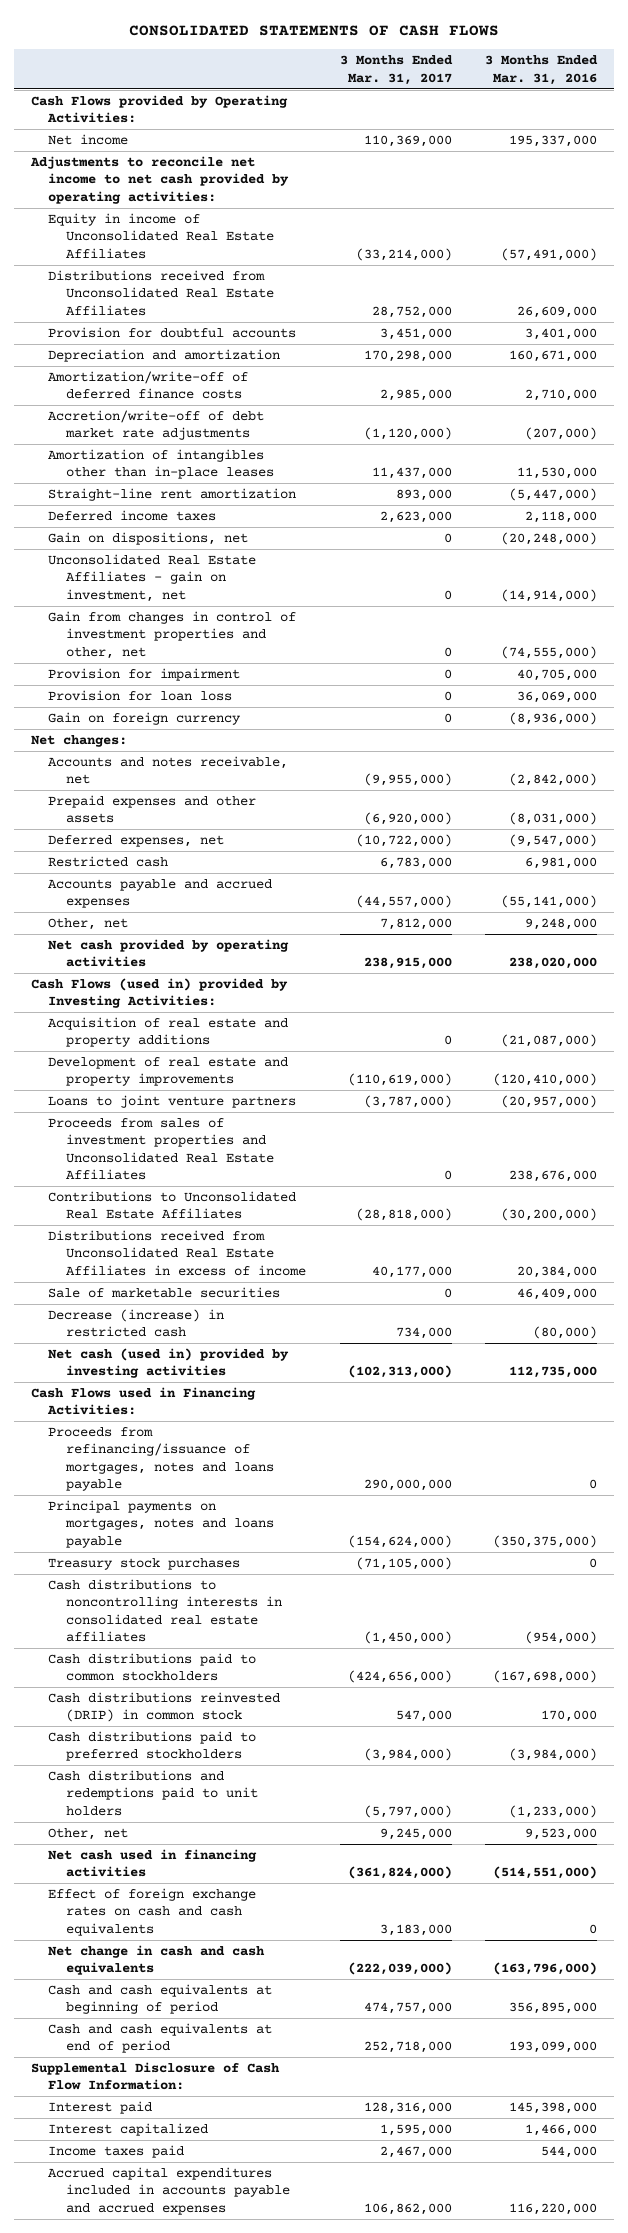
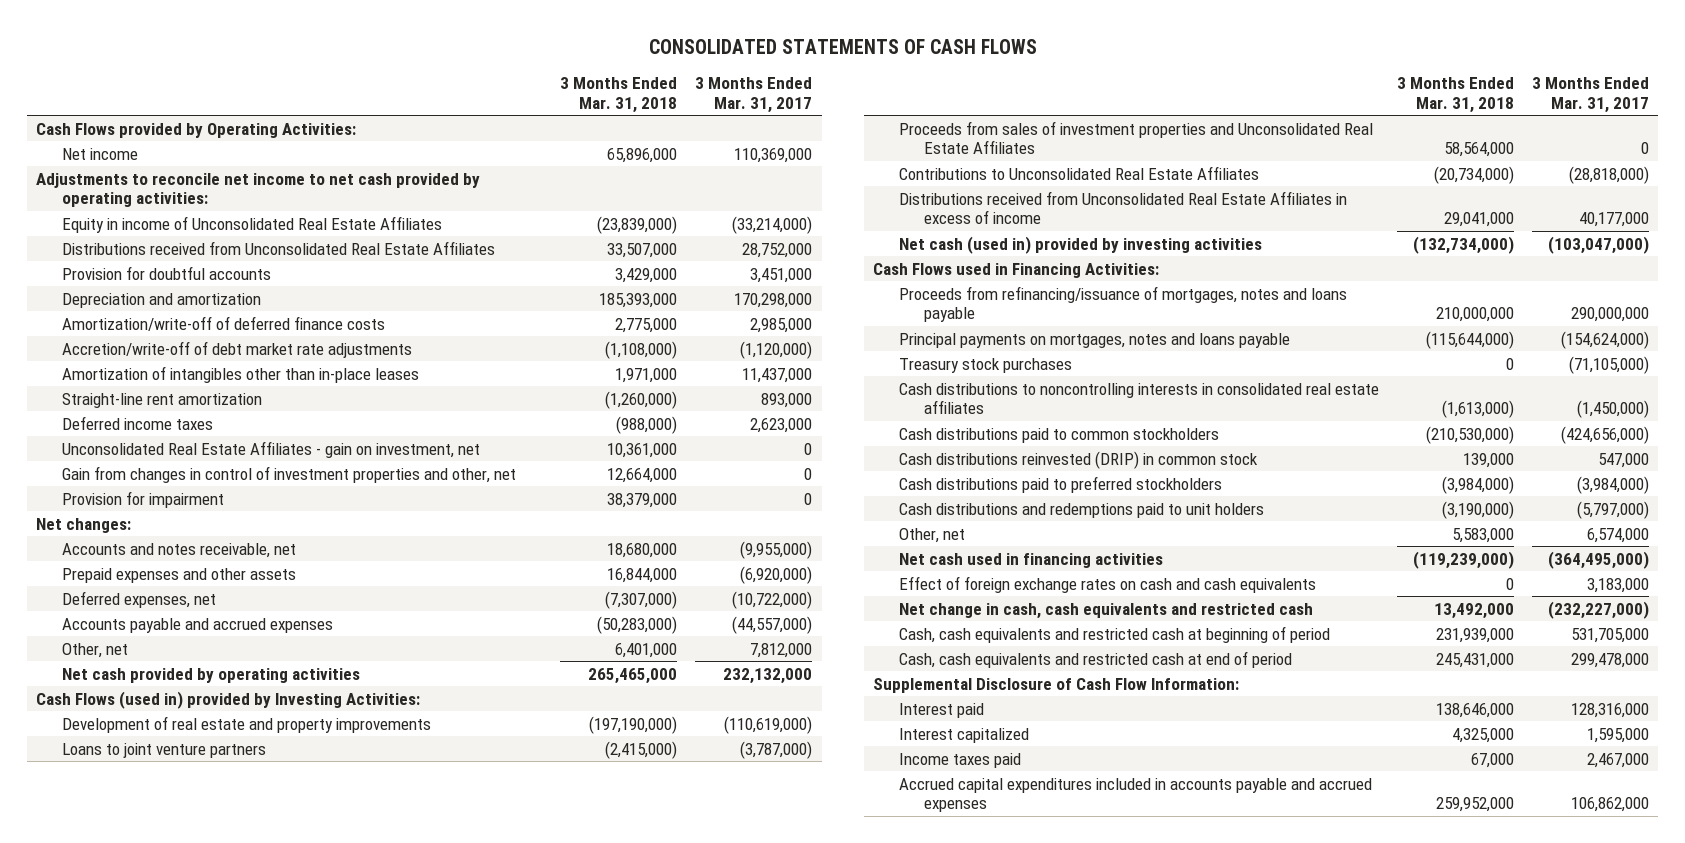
[485,55,599,85] 3 Months Ended Mar. 31, 2016 -> none
none -> [560,77,678,113] 3 Months Ended Mar. 31, 2018
[48,531,249,545] Gain on dispositions, net -> none
[48,689,233,701] Provision for loan loss -> none
[48,711,242,725] Gain on foreign currency -> none
[48,855,169,867] Restricted cash -> none
[363,957,452,970] 238,915,000 -> [723,667,813,684] 232,132,000
[48,1016,289,1048] Acquisition of real estate and property additions -> none
[48,1286,281,1298] Sale of marketable securities -> none
[48,1308,225,1338] Decrease (increase) in restricted cash -> none
[347,1365,452,1379] (102,313,000) -> [1548,235,1650,254] (103,047,000)
[379,1827,452,1840] 9,245,000 -> [1587,527,1650,543] 6,574,000
[347,1866,452,1880] (361,824,000) -> [1548,550,1650,569] (364,495,000)
[48,1944,266,1976] Net change in cash and cash equivalents -> [898,602,1313,619] Net change in cash, cash equivalents and restricted cash
[347,1962,452,1976] (222,039,000) -> [1548,600,1650,619] (232,227,000)
[48,1983,273,2015] Cash and cash equivalents at beginning of period -> [898,625,1330,643] Cash, cash equivalents and restricted cash at beginning of period
[363,2002,452,2015] 474,757,000 -> [1571,627,1650,643] 531,705,000
[48,2022,273,2054] Cash and cash equivalents at end of period -> [898,650,1292,668] Cash, cash equivalents and restricted cash at end of period
[363,2041,452,2054] 252,718,000 -> [1571,652,1650,668] 299,478,000

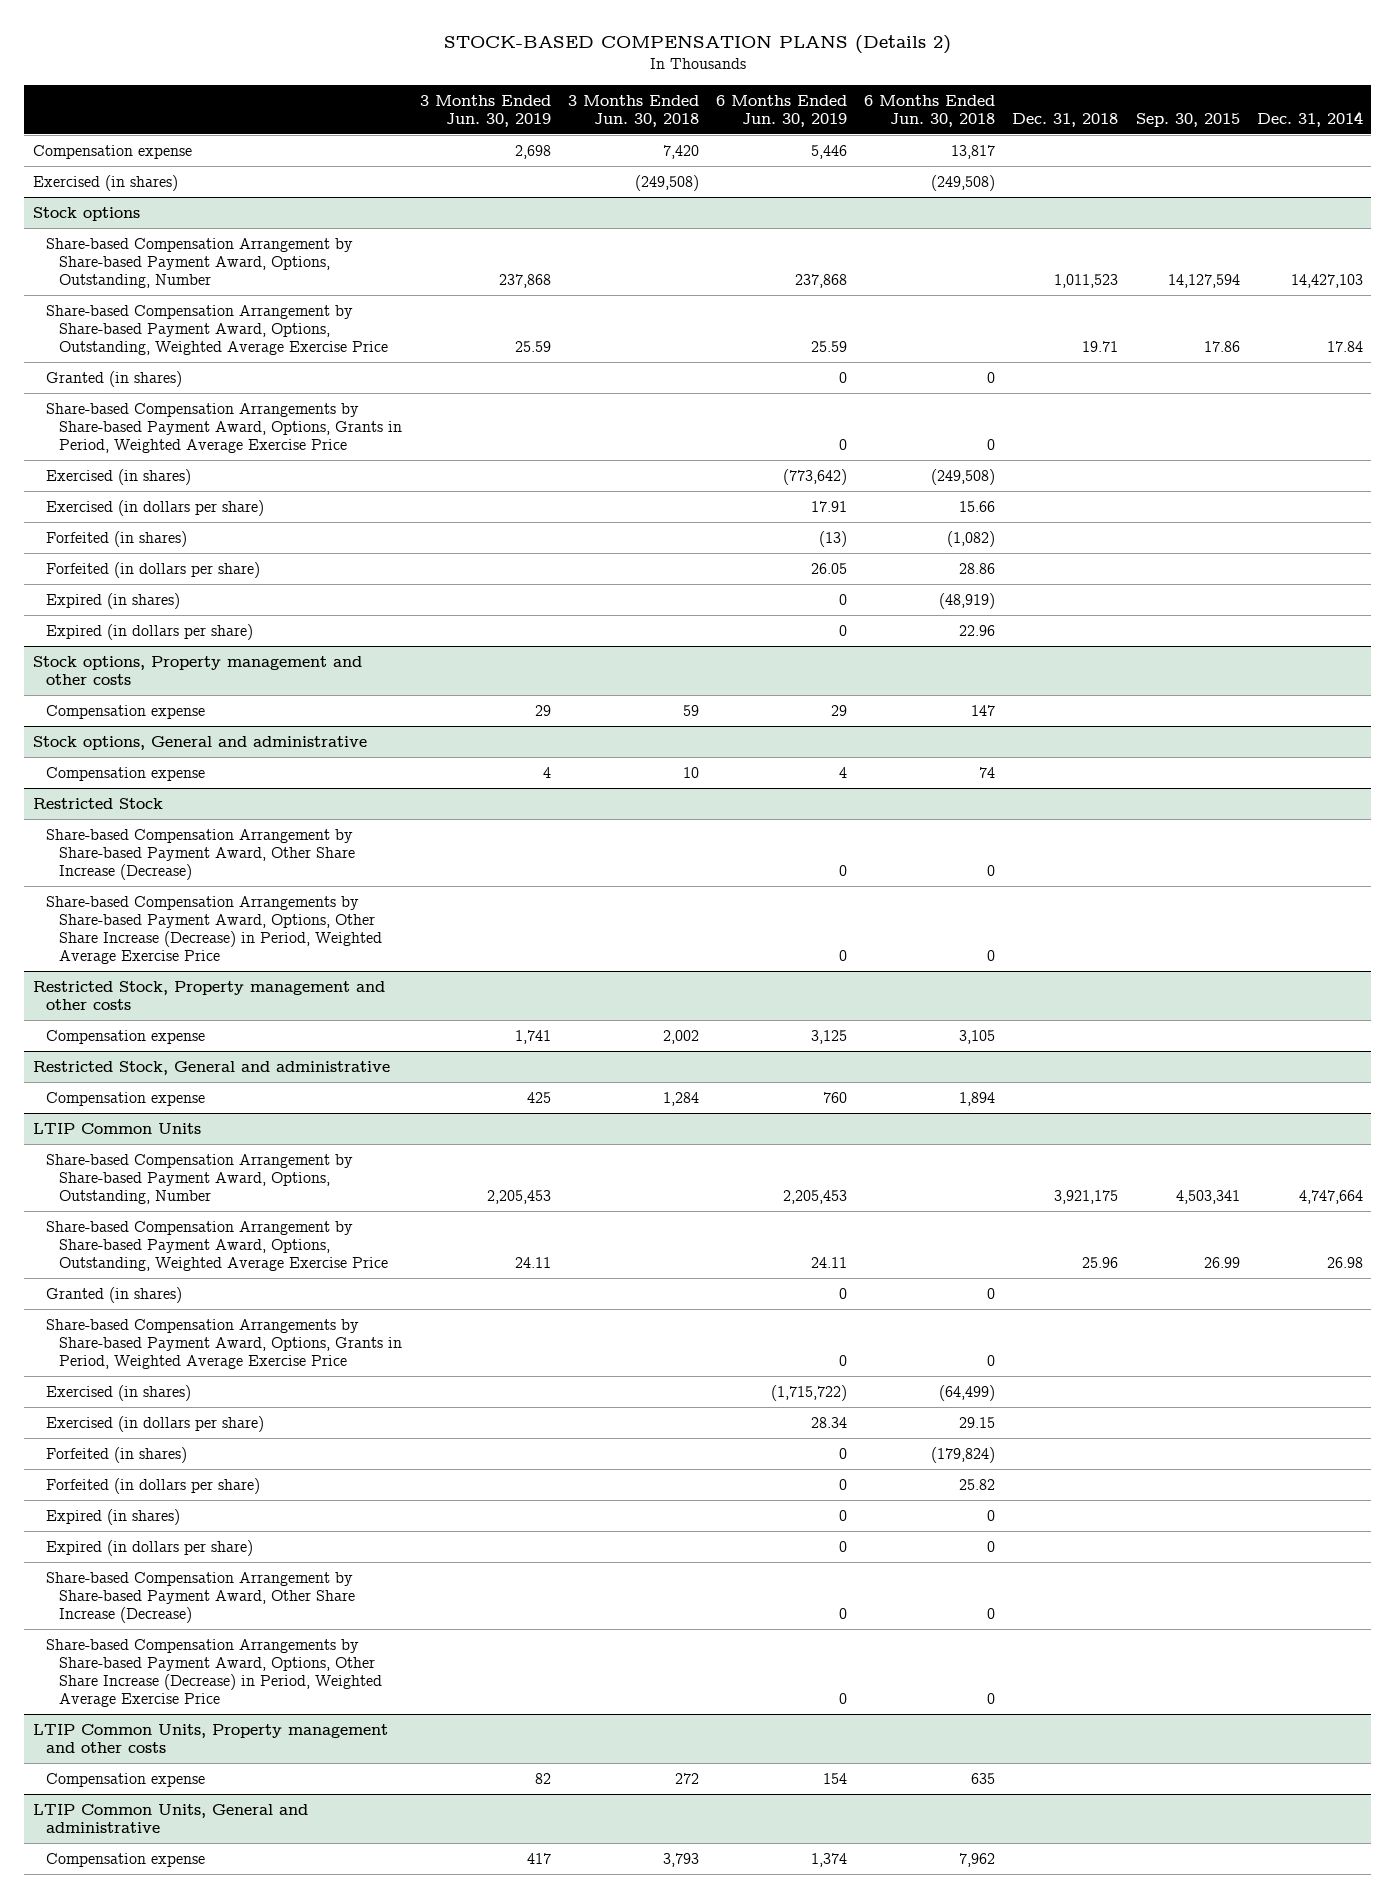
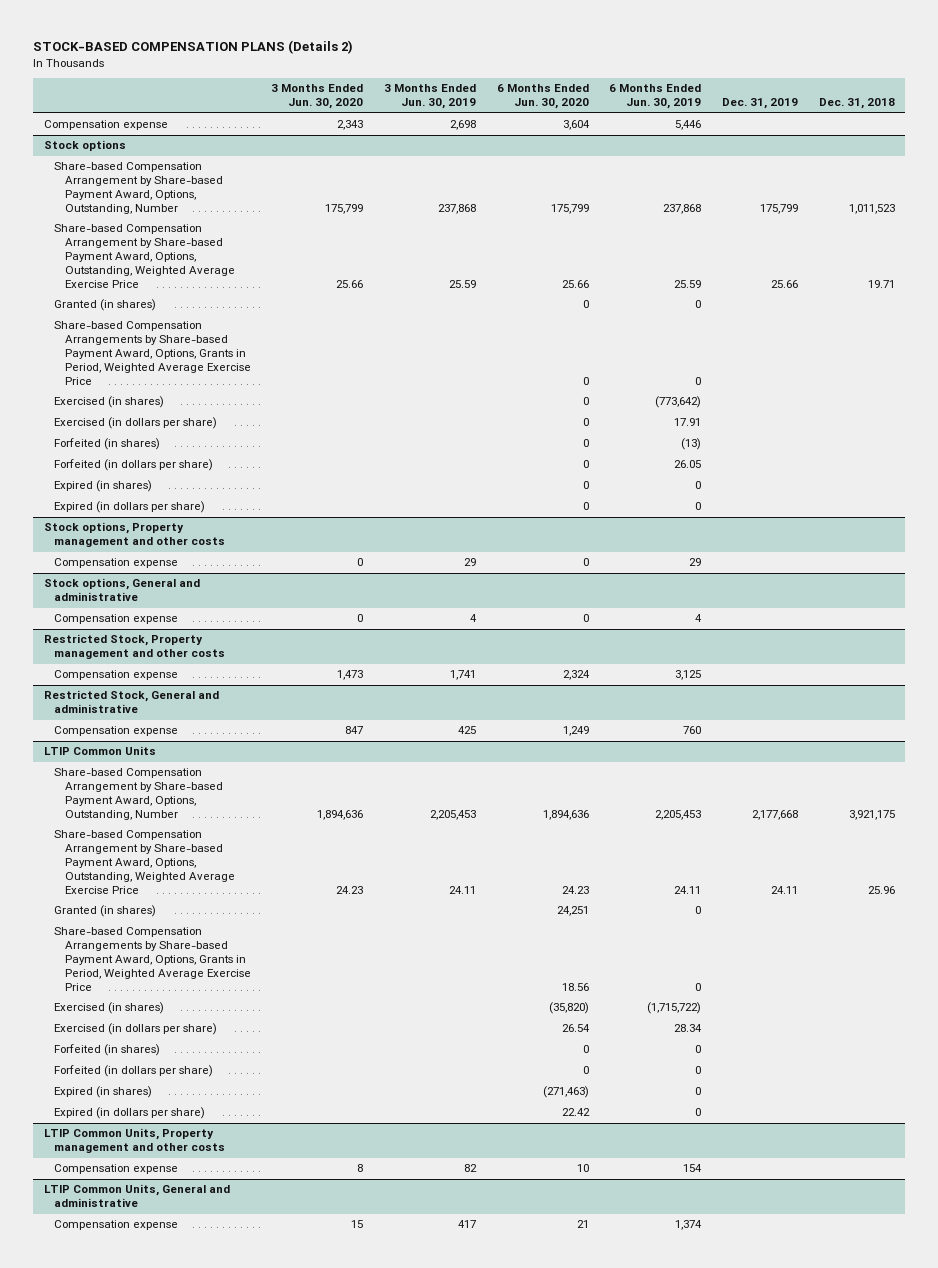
[567,94,699,127] 3 Months Ended Jun. 30, 2018 -> none
[864,94,996,127] 6 Months Ended Jun. 30, 2018 -> none
[1135,112,1240,127] Sep. 30, 2015 -> none
[1256,110,1363,127] Dec. 31, 2014 -> none
none -> [271,84,364,110] 3 Months Ended Jun. 30, 2020
none -> [496,84,589,110] 6 Months Ended Jun. 30, 2020
none -> [721,98,798,110] Dec. 31, 2019
[32,174,178,191] Exercised (in shares) -> none
[32,797,163,809] Restricted Stock -> none
[46,828,356,880] Share-based Compensation Arrangement by Share-based Payment Award, Other Share Increase (Decrease) -> none
[46,895,383,965] Share-based Compensation Arrangements by Share-based Payment Award, Options, Other Share Increase (Decrease) in Period, Weighted Average Exercise Price -> none
[46,1571,356,1623] Share-based Compensation Arrangement by Share-based Payment Award, Other Share Increase (Decrease) -> none
[46,1638,383,1708] Share-based Compensation Arrangements by Share-based Payment Award, Options, Other Share Increase (Decrease) in Period, Weighted Average Exercise Price -> none

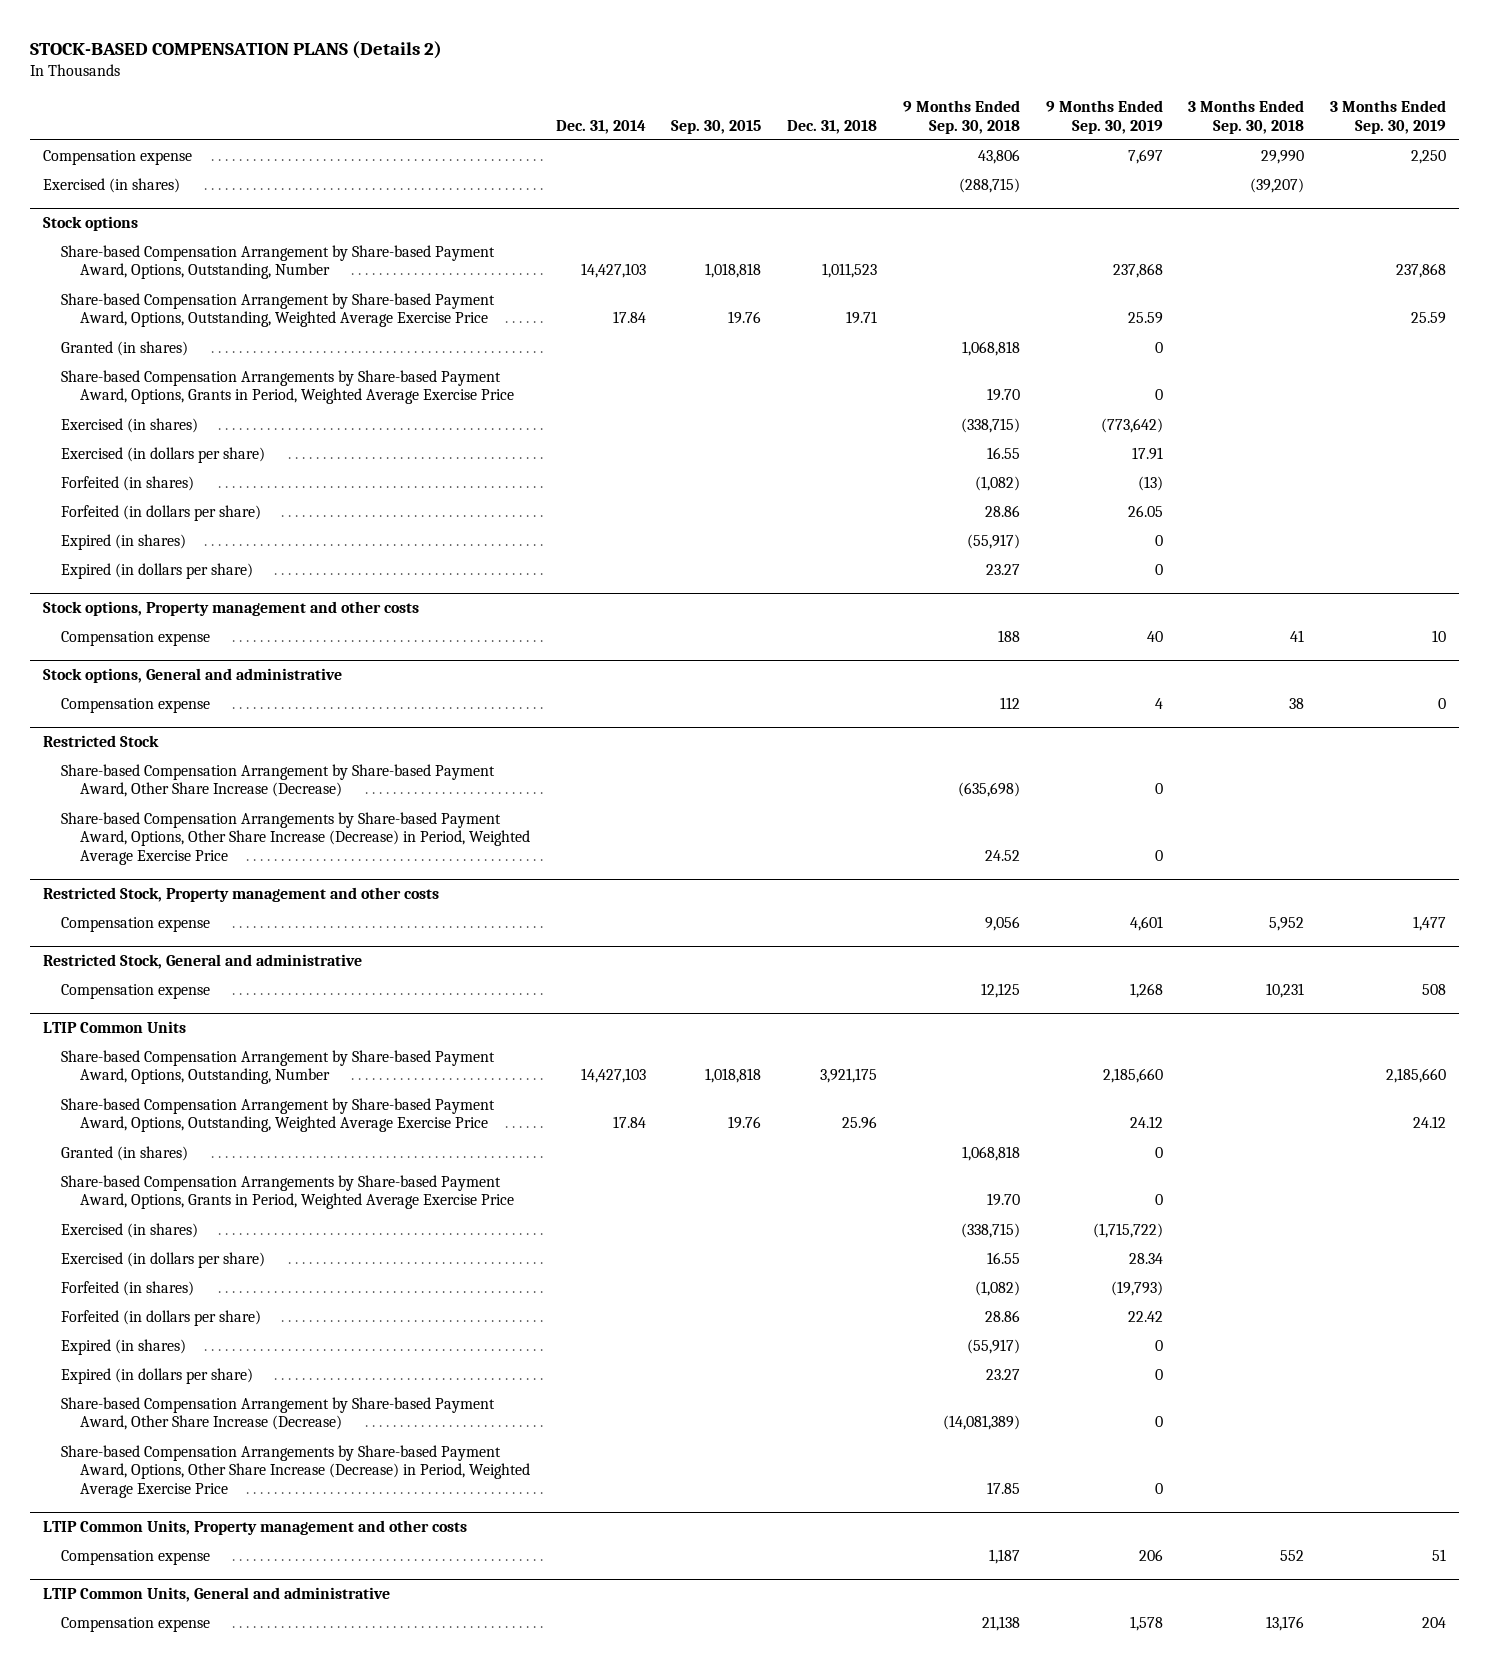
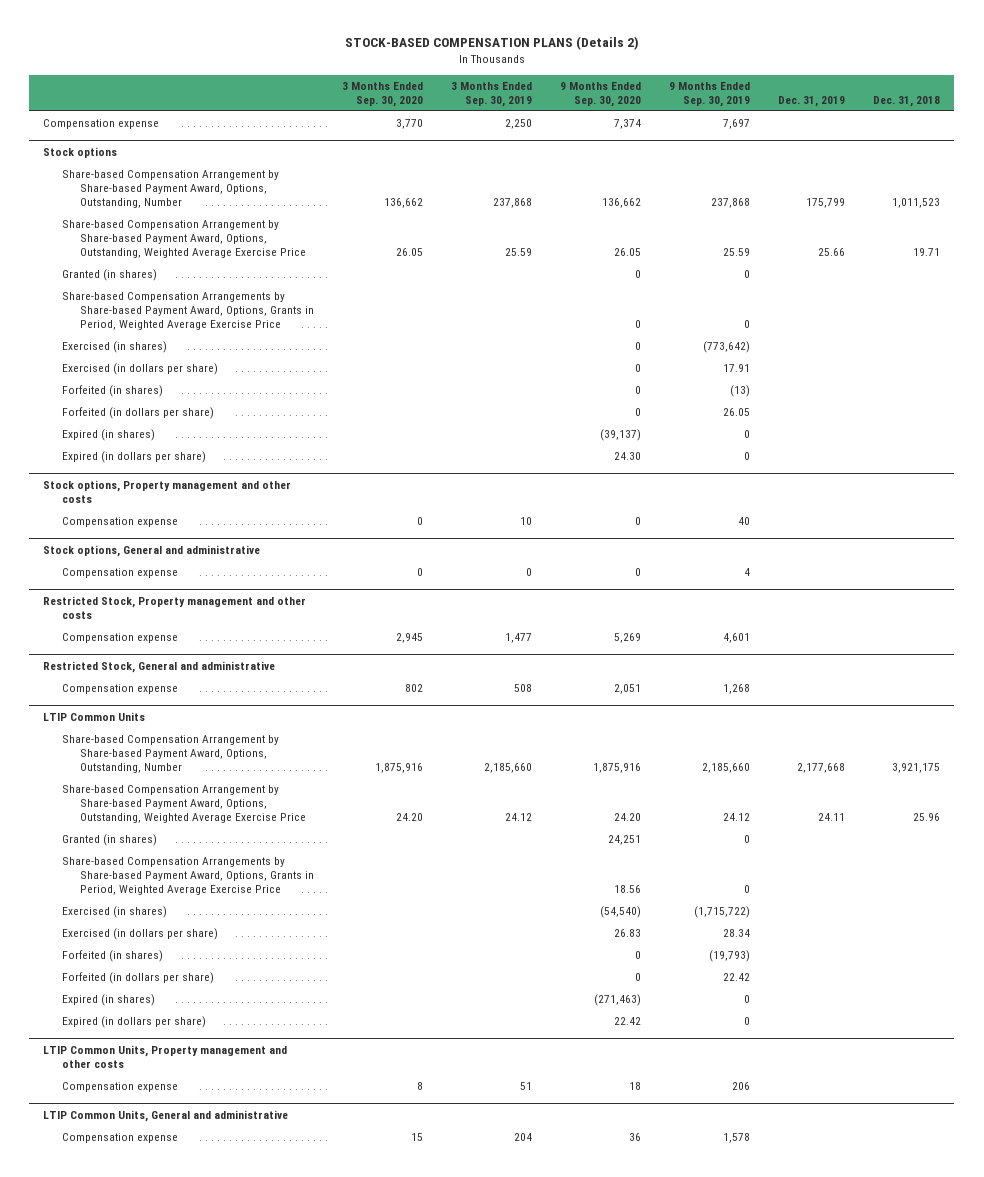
[555,119,646,134] Dec. 31, 2014 -> none
[671,119,762,134] Sep. 30, 2015 -> none
[902,100,1020,134] 9 Months Ended Sep. 30, 2018 -> none
[1188,100,1305,134] 3 Months Ended Sep. 30, 2018 -> none
none -> [342,82,424,107] 3 Months Ended Sep. 30, 2020
none -> [560,82,642,107] 9 Months Ended Sep. 30, 2020
none -> [778,95,846,107] Dec. 31, 2019
[42,178,180,194] Exercised (in shares) -> none
[42,735,159,748] Restricted Stock -> none
[61,764,496,798] Share-based Compensation Arrangement by Share-based Payment Award, Other Share Increase (Decrease) -> none
[61,812,530,865] Share-based Compensation Arrangements by Share-based Payment Award, Options, Other Share Increase (Decrease) in Period, Weighted Average Exercise Price -> none
[61,1397,496,1431] Share-based Compensation Arrangement by Share-based Payment Award, Other Share Increase (Decrease) -> none
[61,1445,530,1498] Share-based Compensation Arrangements by Share-based Payment Award, Options, Other Share Increase (Decrease) in Period, Weighted Average Exercise Price -> none

